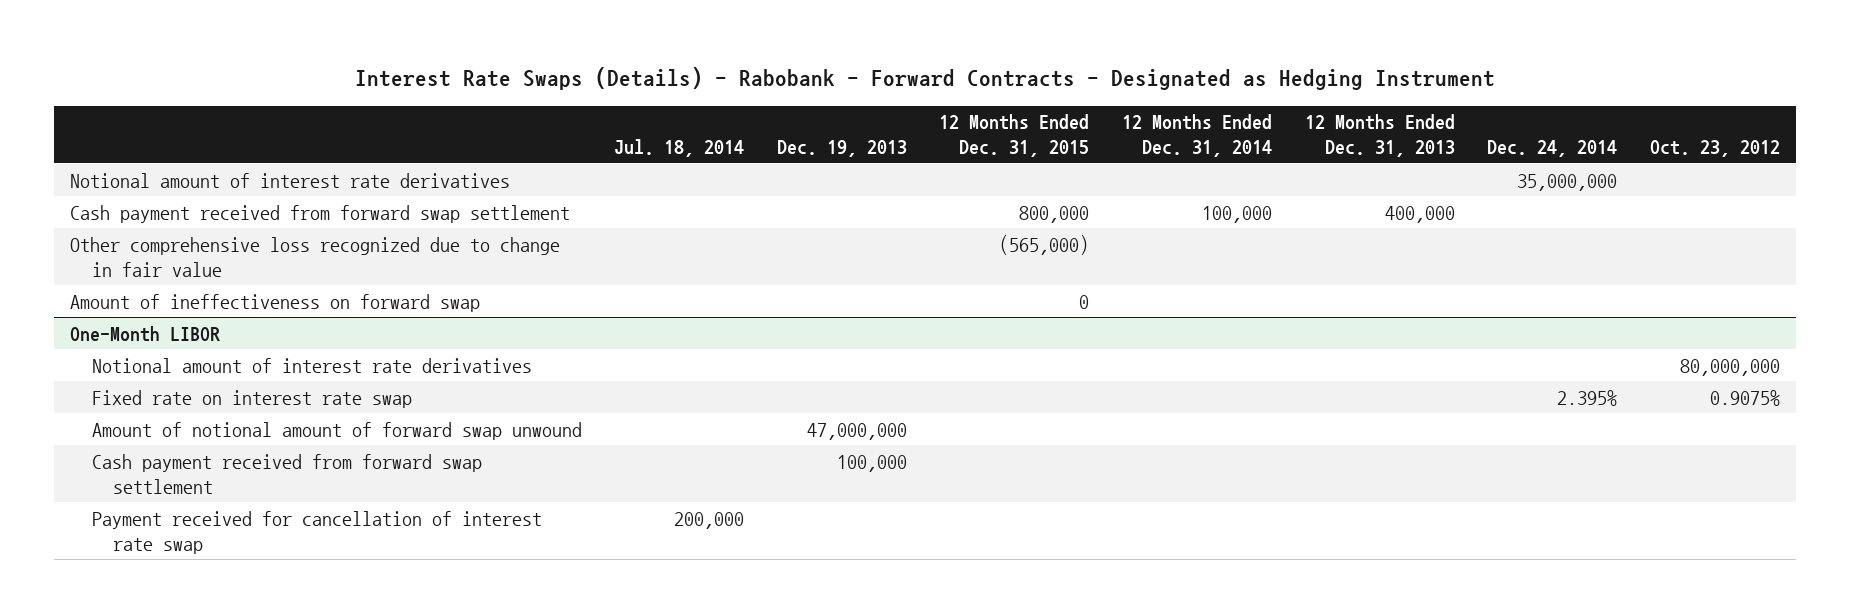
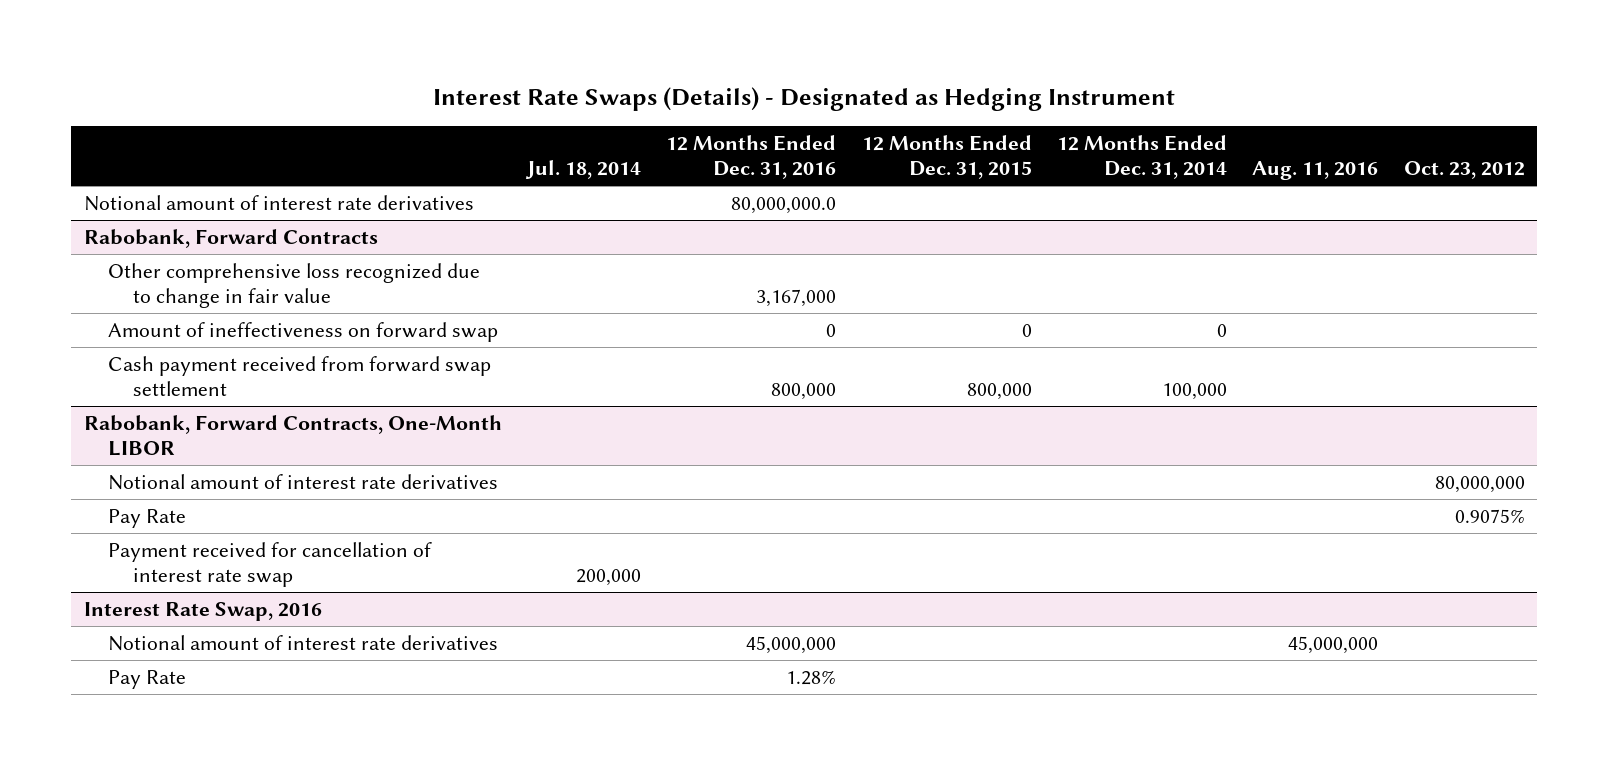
[355,67,1496,91] Interest Rate Swaps (Details) - Rabobank - Forward Contracts - Designated as Hedging Instrument -> [433,86,1176,111] Interest Rate Swaps (Details) - Designated as Hedging Instrument
[776,140,907,158] Dec. 19, 2013 -> none
[1304,114,1455,158] 12 Months Ended Dec. 31, 2013 -> none
[1487,140,1618,158] Dec. 24, 2014 -> none
none -> [666,135,837,180] 12 Months Ended Dec. 31, 2016
none -> [1252,161,1379,181] Aug. 11, 2016
[70,204,571,223] Cash payment received from forward swap settlement -> none
[70,236,561,277] Other comprehensive loss recognized due to change in fair value -> none
[70,293,481,312] Amount of ineffectiveness on forward swap -> none
none -> [83,228,378,248] Rabobank, Forward Contracts
none -> [108,262,481,309] Other comprehensive loss recognized due to change in fair value
none -> [108,321,499,342] Amount of ineffectiveness on forward swap
none -> [108,355,492,397] Cash payment received from forward swap settlement
[70,325,221,342] One-Month LIBOR -> [83,414,502,457] Rabobank, Forward Contracts, One-Month LIBOR
[91,421,582,440] Amount of notional amount of forward swap unwound -> none
[91,453,482,494] Cash payment received from forward swap settlement -> none
[91,389,412,408] Fixed rate on interest rate swap -> [108,508,187,528] Pay Rate
none -> [83,601,322,621] Interest Rate Swap, 2016
none -> [108,634,499,651] Notional amount of interest rate derivatives
none -> [108,669,187,689] Pay Rate

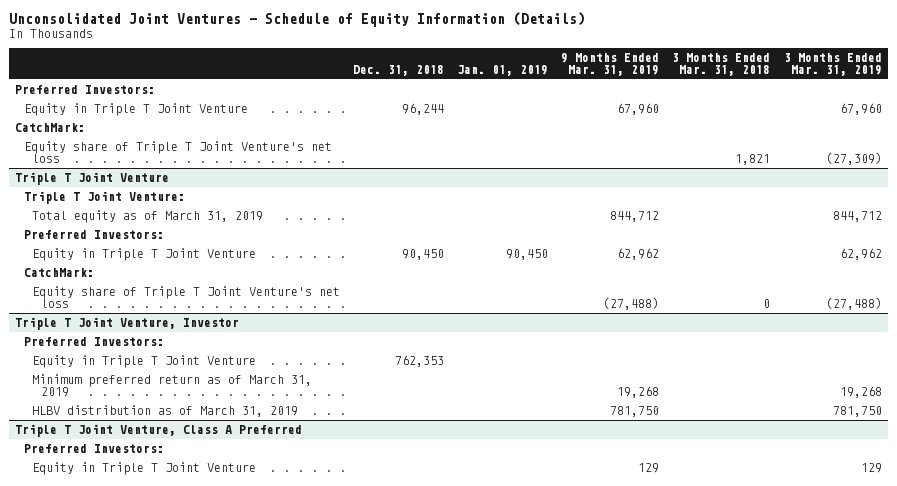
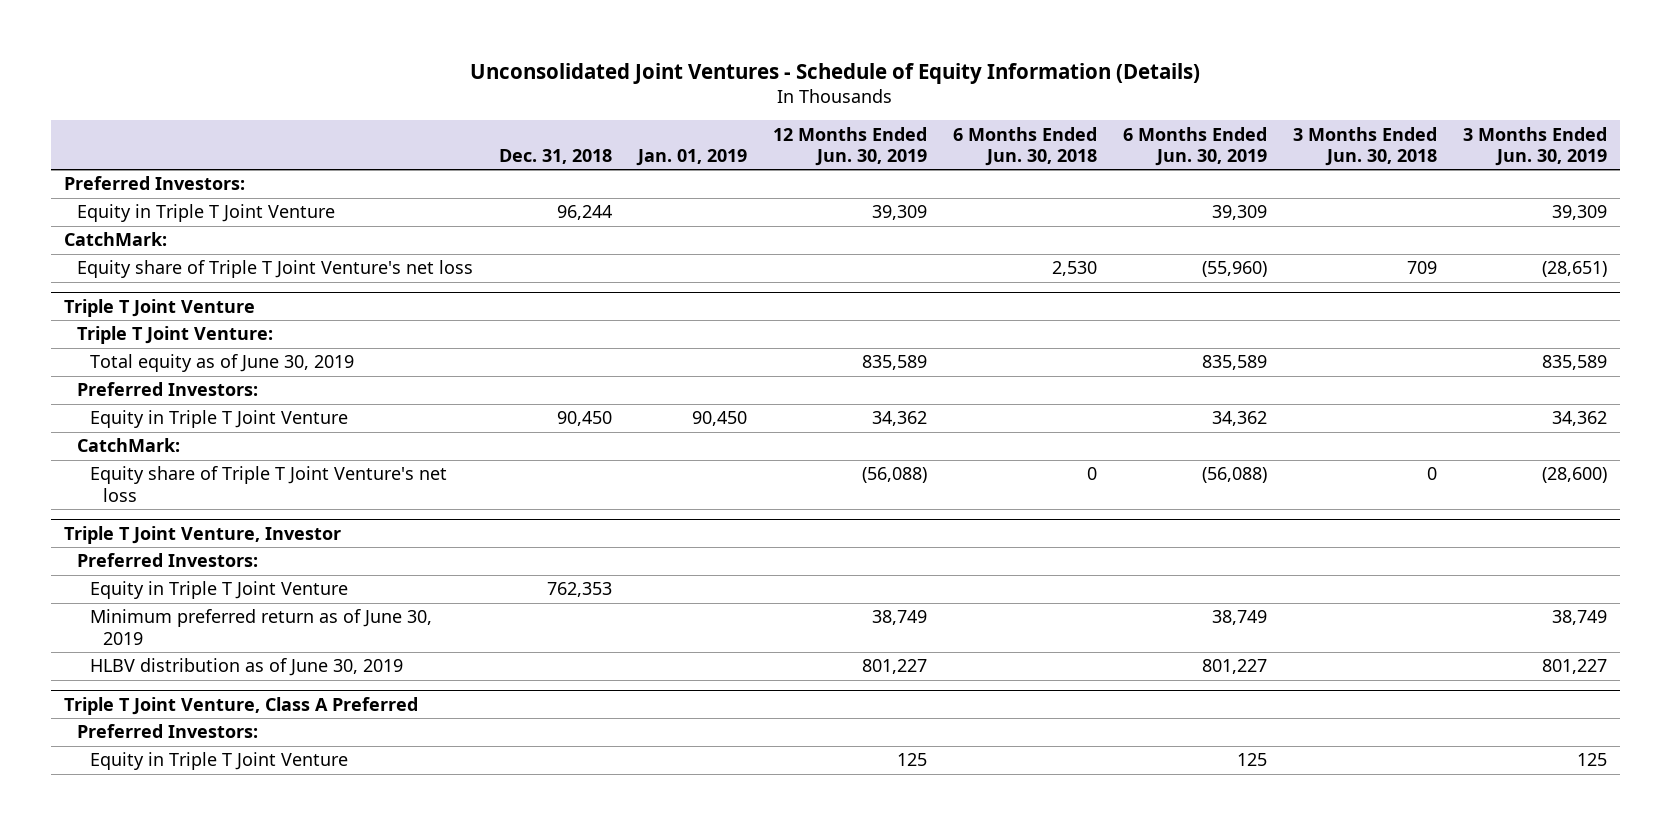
[561,52,660,77] 9 Months Ended Mar. 31, 2019 -> none
[672,52,771,77] 3 Months Ended Mar. 31, 2018 -> none
[783,52,882,77] 3 Months Ended Mar. 31, 2019 -> none
none -> [772,126,927,167] 12 Months Ended Jun. 30, 2019
none -> [952,126,1097,167] 6 Months Ended Jun. 30, 2018
none -> [1122,126,1267,167] 6 Months Ended Jun. 30, 2019
none -> [1292,126,1437,167] 3 Months Ended Jun. 30, 2018
none -> [1462,126,1607,167] 3 Months Ended Jun. 30, 2019
[32,209,264,223] Total equity as of March 31, 2019 -> [90,354,355,373] Total equity as of June 30, 2019
[32,373,313,398] Minimum preferred return as of March 31, 2019 -> [90,609,433,645] Minimum preferred return as of June 30, 2019
[32,404,299,417] HLBV distribution as of March 31, 2019 -> [90,658,404,677] HLBV distribution as of June 30, 2019

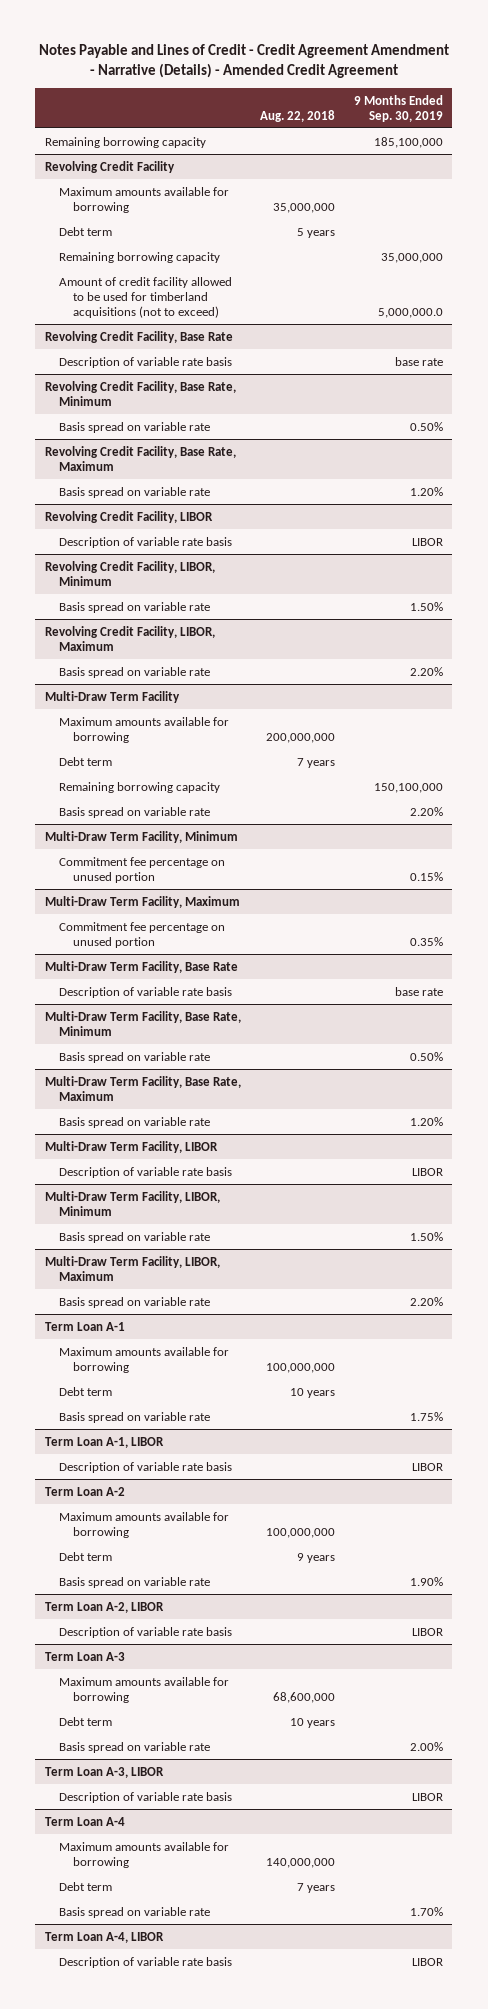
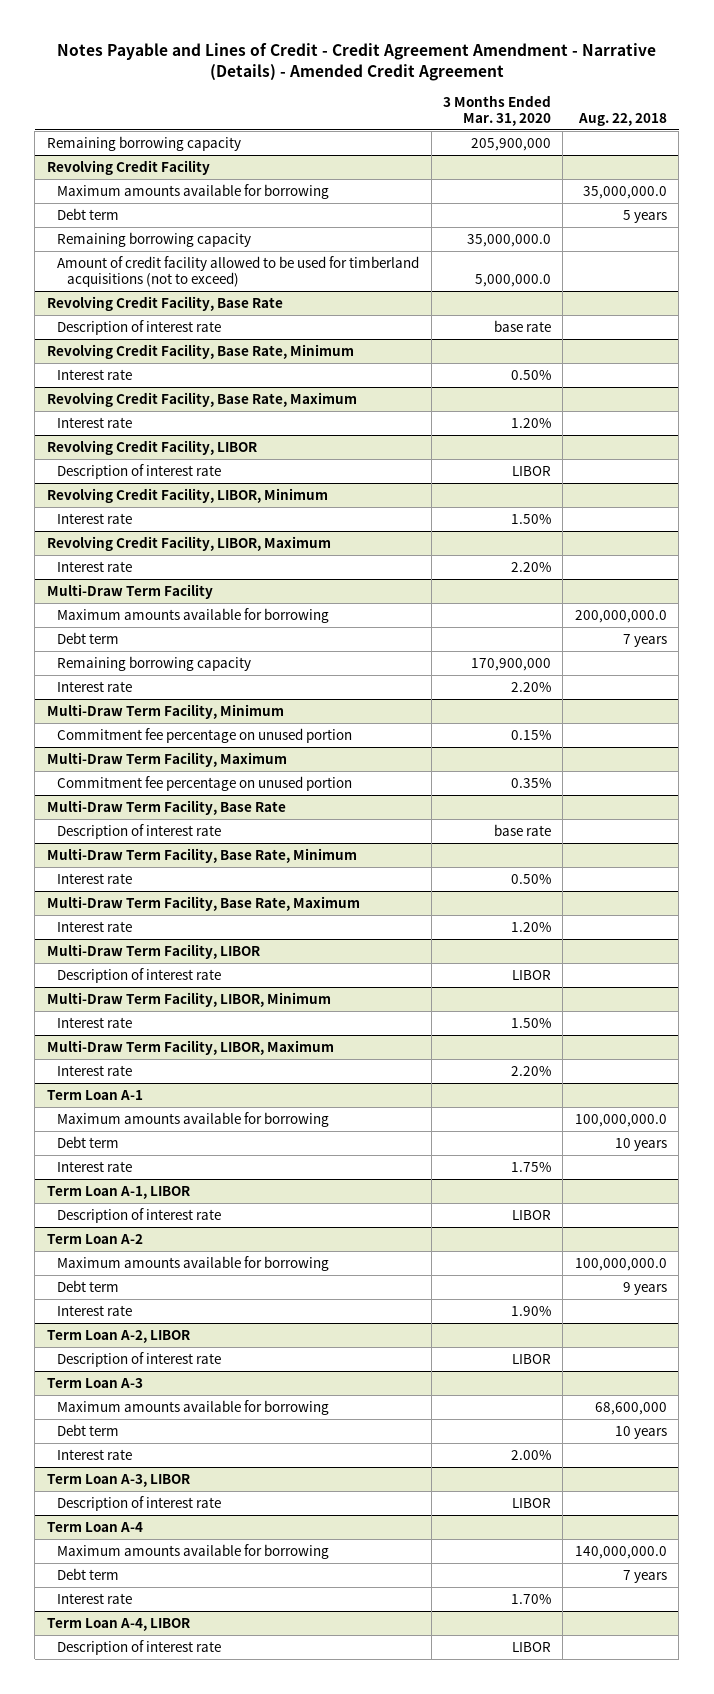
[353,94,443,122] 9 Months Ended Sep. 30, 2019 -> none
none -> [442,94,551,126] 3 Months Ended Mar. 31, 2020
[272,202,335,213] 35,000,000 -> [582,185,667,199] 35,000,000.0
[58,356,232,368] Description of variable rate basis -> [57,319,222,335] Description of interest rate
[58,421,210,433] Basis spread on variable rate -> [57,368,133,380] Interest rate
[58,486,210,498] Basis spread on variable rate -> [57,416,133,428] Interest rate
[58,536,232,548] Description of variable rate basis -> [57,463,222,479] Description of interest rate
[58,601,210,613] Basis spread on variable rate -> [57,512,133,524] Interest rate
[58,666,210,678] Basis spread on variable rate -> [57,560,133,572] Interest rate
[265,732,335,743] 200,000,000 -> [574,609,667,623] 200,000,000.0
[58,806,210,818] Basis spread on variable rate -> [57,680,133,692] Interest rate
[58,986,232,998] Description of variable rate basis -> [57,823,222,839] Description of interest rate
[58,1051,210,1063] Basis spread on variable rate -> [57,872,133,884] Interest rate
[58,1116,210,1128] Basis spread on variable rate -> [57,920,133,932] Interest rate
[58,1166,232,1178] Description of variable rate basis -> [57,967,222,983] Description of interest rate
[58,1231,210,1243] Basis spread on variable rate -> [57,1016,133,1028] Interest rate
[58,1296,210,1308] Basis spread on variable rate -> [57,1064,133,1076] Interest rate
[265,1362,335,1373] 100,000,000 -> [574,1113,667,1127] 100,000,000.0
[58,1411,210,1423] Basis spread on variable rate -> [57,1160,133,1172] Interest rate
[58,1461,232,1473] Description of variable rate basis -> [57,1207,222,1223] Description of interest rate
[265,1527,335,1538] 100,000,000 -> [574,1257,667,1271] 100,000,000.0
[58,1576,210,1588] Basis spread on variable rate -> [57,1304,133,1316] Interest rate
[58,1626,232,1638] Description of variable rate basis -> [57,1351,222,1367] Description of interest rate
[58,1741,210,1753] Basis spread on variable rate -> [57,1448,133,1460] Interest rate
[58,1791,232,1803] Description of variable rate basis -> [57,1495,222,1511] Description of interest rate
[265,1857,335,1868] 140,000,000 -> [574,1545,667,1559] 140,000,000.0
[58,1906,210,1918] Basis spread on variable rate -> [57,1592,133,1604] Interest rate
[58,1956,232,1968] Description of variable rate basis -> [57,1639,222,1655] Description of interest rate

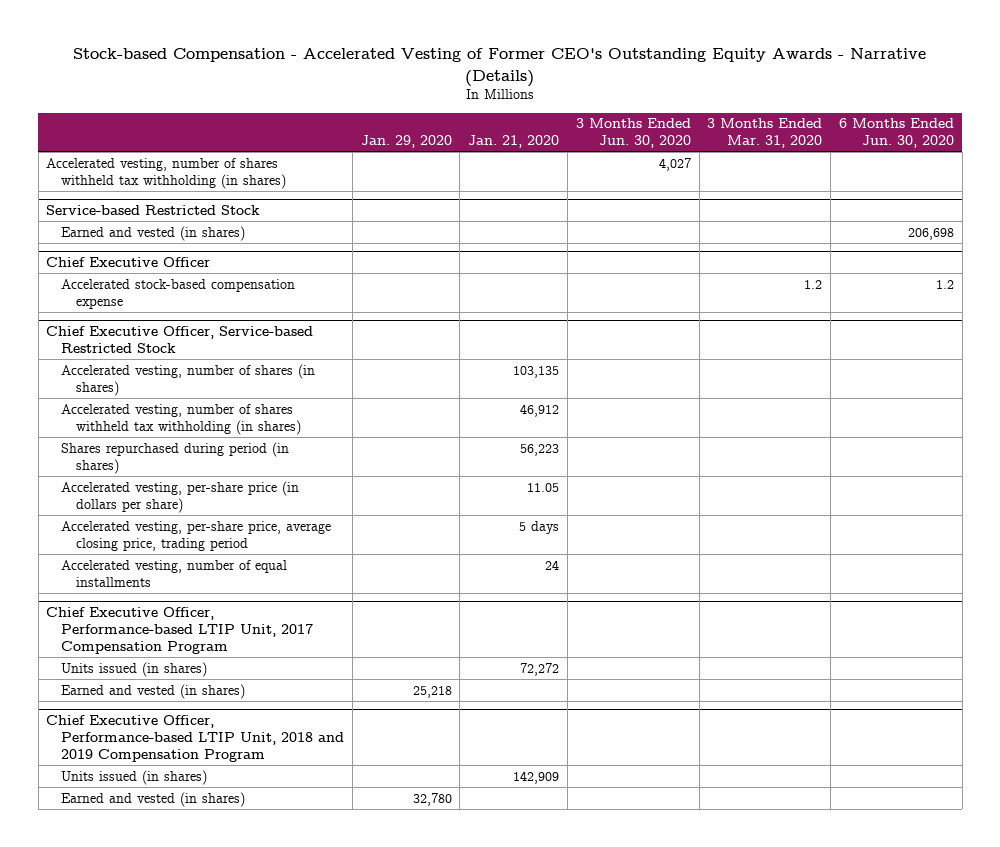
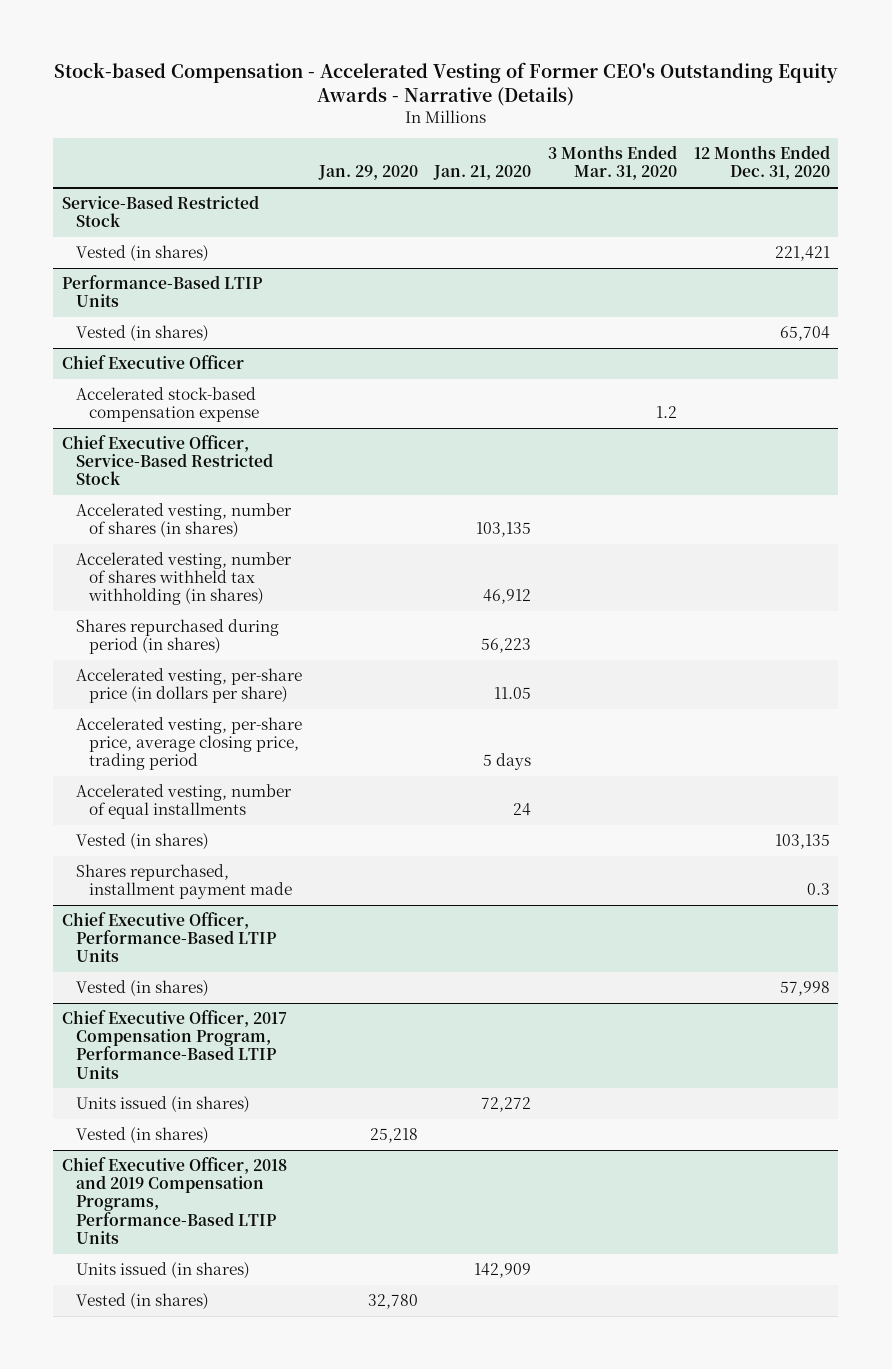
[575,118,691,149] 3 Months Ended Jun. 30, 2020 -> none
[839,118,955,149] 6 Months Ended Jun. 30, 2020 -> none
none -> [694,145,831,181] 12 Months Ended Dec. 31, 2020
[46,157,287,189] Accelerated vesting, number of shares withheld tax withholding (in shares) -> none
[46,205,261,216] Service-based Restricted Stock -> [61,194,259,228] Service-Based Restricted Stock
[61,225,246,241] Earned and vested (in shares) -> [75,244,209,262] Vested (in shares)
none -> [61,274,262,308] Performance-Based LTIP Units
none -> [75,324,209,342] Vested (in shares)
[46,326,314,354] Chief Executive Officer, Service-based Restricted Stock -> [61,434,273,486] Chief Executive Officer, Service-Based Restricted Stock
none -> [75,832,209,850] Vested (in shares)
none -> [75,863,293,900] Shares repurchased, installment payment made
none -> [61,911,276,963] Chief Executive Officer, Performance-Based LTIP Units
none -> [75,979,209,997] Vested (in shares)
[46,607,314,655] Chief Executive Officer, Performance-based LTIP Unit, 2017 Compensation Program -> [61,1009,287,1079] Chief Executive Officer, 2017 Compensation Program, Performance-Based LTIP Units
[61,683,246,699] Earned and vested (in shares) -> [75,1126,209,1144] Vested (in shares)
[46,715,345,763] Chief Executive Officer, Performance-based LTIP Unit, 2018 and 2019 Compensation Program -> [61,1156,287,1245] Chief Executive Officer, 2018 and 2019 Compensation Programs, Performance-Based LTIP Units
[61,791,246,807] Earned and vested (in shares) -> [75,1292,209,1310] Vested (in shares)

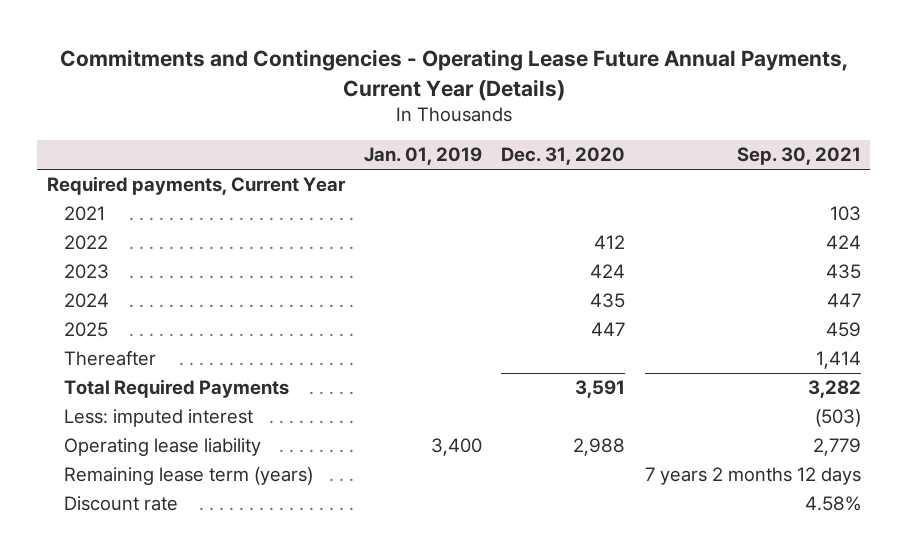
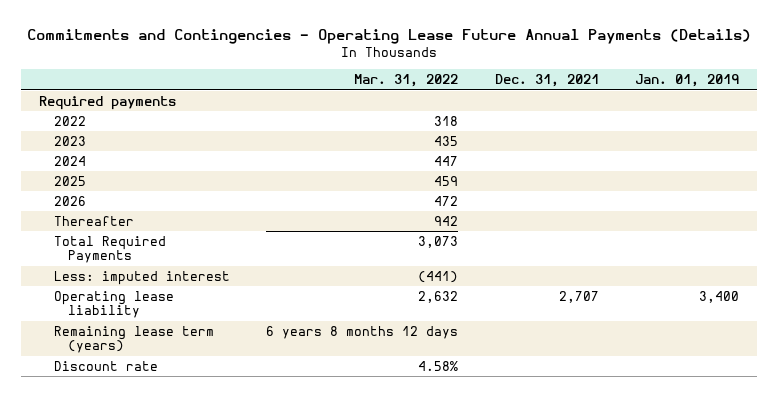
[59,49,848,101] Commitments and Contingencies - Operating Lease Future Annual Payments, Current Year (Details) -> [27,29,752,45] Commitments and Contingencies - Operating Lease Future Annual Payments (Details)
[501,147,626,166] Dec. 31, 2020 -> none
[736,147,861,166] Sep. 30, 2021 -> none
none -> [354,74,459,88] Mar. 31, 2022
none -> [494,74,599,88] Dec. 31, 2021
[63,206,105,222] 2021 -> none
[46,176,346,196] Required payments, Current Year -> [39,95,177,110] Required payments
none -> [53,195,86,206] 2026

